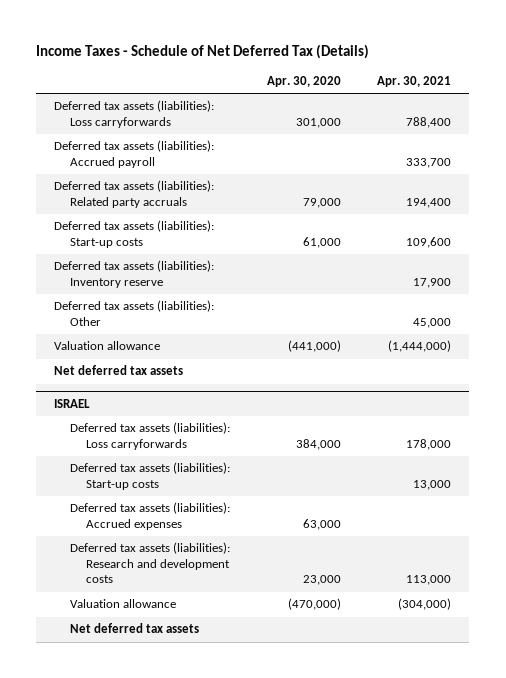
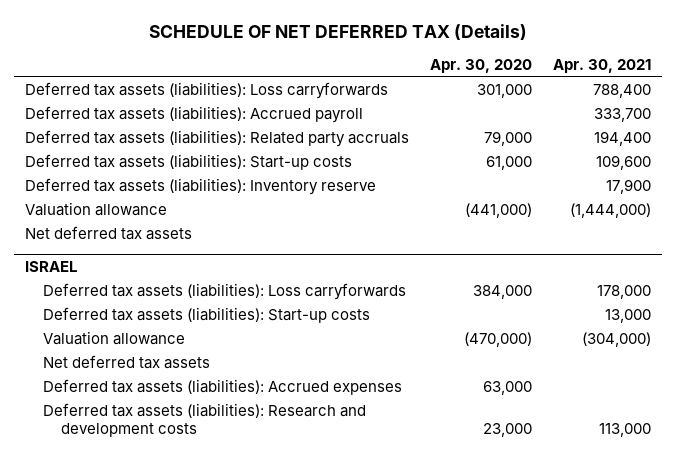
[36,43,370,59] Income Taxes - Schedule of Net Deferred Tax (Details) -> [148,23,527,40] SCHEDULE OF NET DEFERRED TAX (Details)
[54,300,215,326] Deferred tax assets (liabilities): Other -> none
[70,502,231,530] Deferred tax assets (liabilities): Accrued expenses -> [42,379,402,396] Deferred tax assets (liabilities): Accrued expenses
[70,542,231,584] Deferred tax assets (liabilities): Research and development costs -> [42,403,366,438] Deferred tax assets (liabilities): Research and development costs

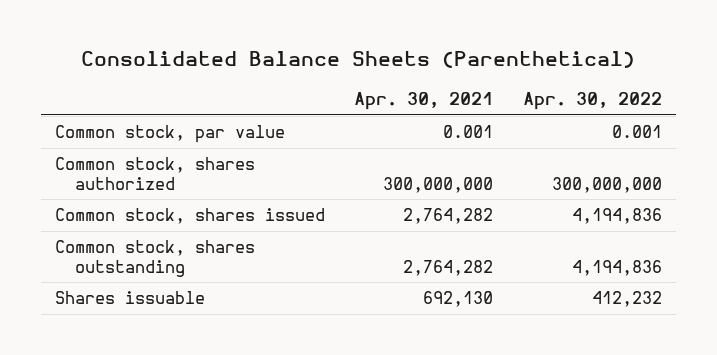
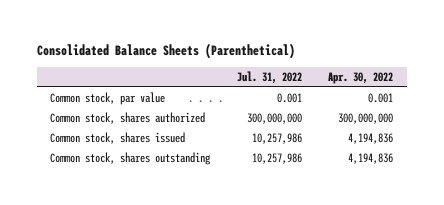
[354,91,494,110] Apr. 30, 2021 -> none
none -> [236,70,302,84] Jul. 31, 2022
[55,291,206,305] Shares issuable -> none

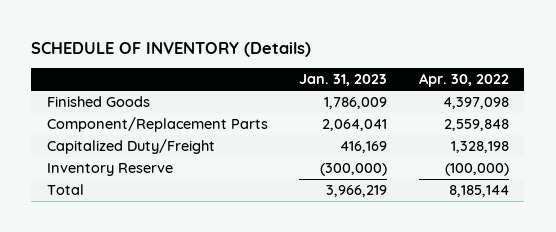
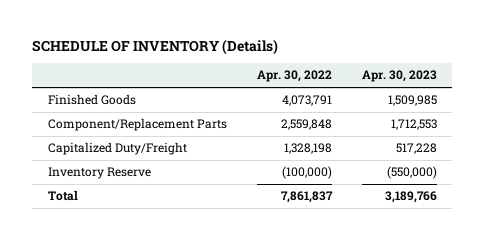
[299,74,388,87] Jan. 31, 2023 -> none
none -> [361,70,437,83] Apr. 30, 2023
[442,97,509,110] 4,397,098 -> [281,95,332,107] 4,073,791
[448,185,509,198] 8,185,144 -> [280,191,333,204] 7,861,837

